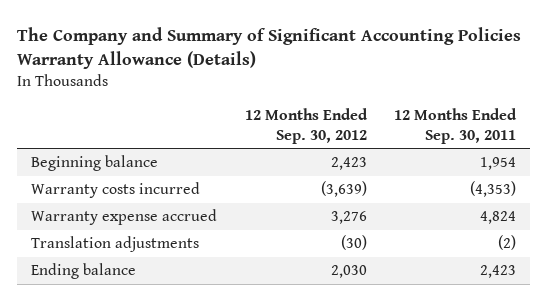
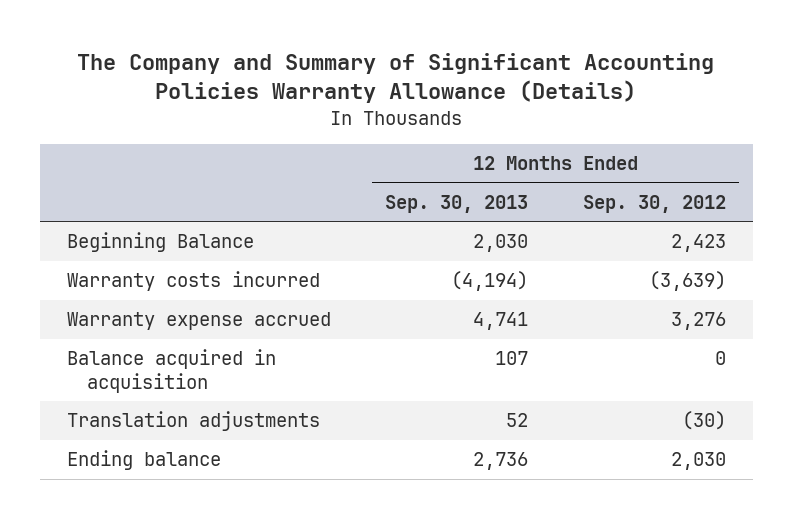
[394,108,518,144] 12 Months Ended Sep. 30, 2011 -> none
none -> [385,194,529,213] Sep. 30, 2013
[31,155,159,172] Beginning balance -> [67,232,255,253] Beginning Balance
none -> [67,349,277,394] Balance acquired in acquisition

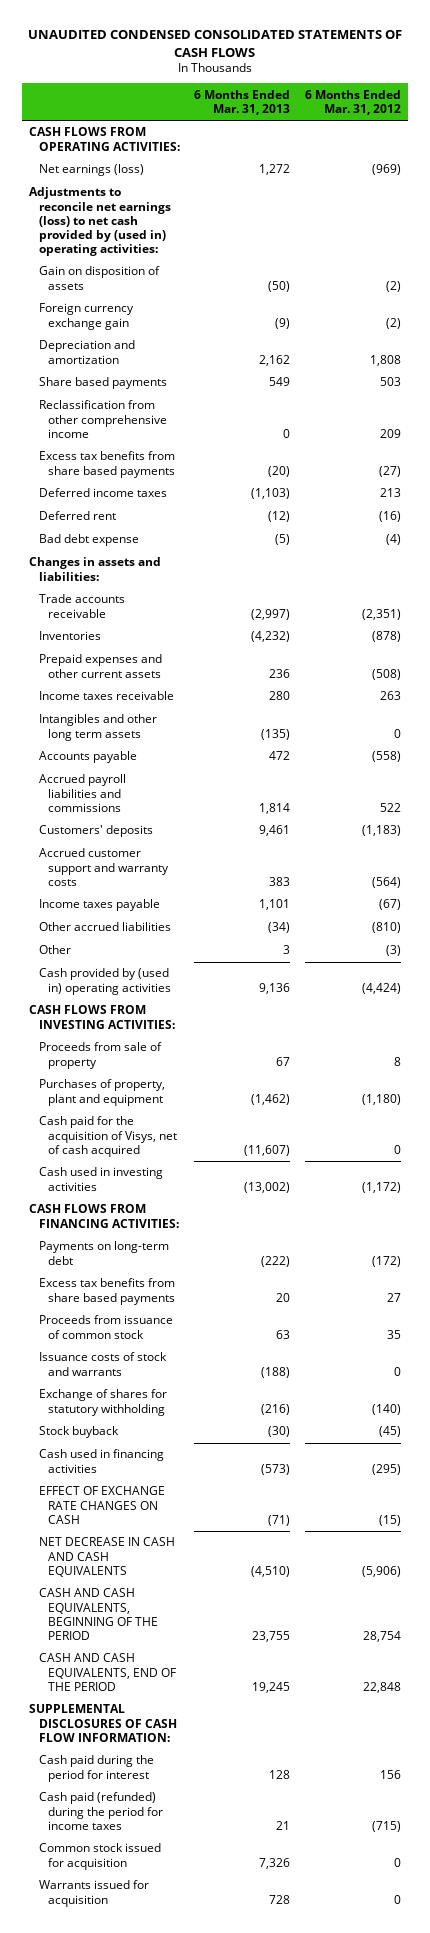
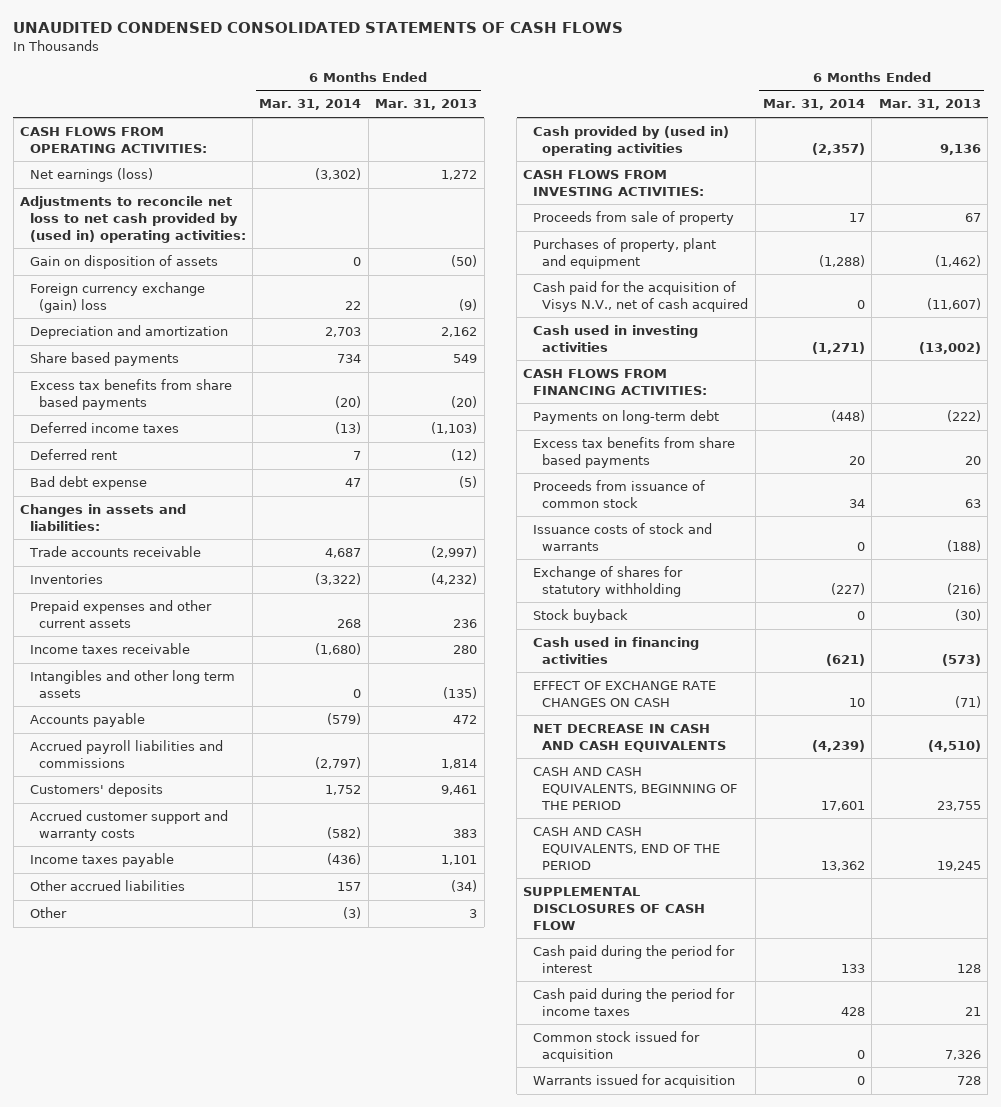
[304,89,401,115] 6 Months Ended Mar. 31, 2012 -> none
none -> [259,99,362,111] Mar. 31, 2014
[28,187,171,256] Adjustments to reconcile net earnings (loss) to net cash provided by (used in) operating activities: -> [20,196,246,243] Adjustments to reconcile net loss to net cash provided by (used in) operating activities:
[38,303,134,330] Foreign currency exchange gain -> [29,282,205,313] Foreign currency exchange (gain) loss
[38,400,168,438] Reclassification from other comprehensive income -> none
[38,1116,178,1157] Cash paid for the acquisition of Visys, net of cash acquired -> [532,281,749,312] Cash paid for the acquisition of Visys N.V., net of cash acquired
[28,1704,177,1742] SUPPLEMENTAL DISCLOSURES OF CASH FLOW INFORMATION: -> [523,887,705,930] SUPPLEMENTAL DISCLOSURES OF CASH FLOW
[38,1792,164,1830] Cash paid (refunded) during the period for income taxes -> [532,988,735,1016] Cash paid during the period for income taxes

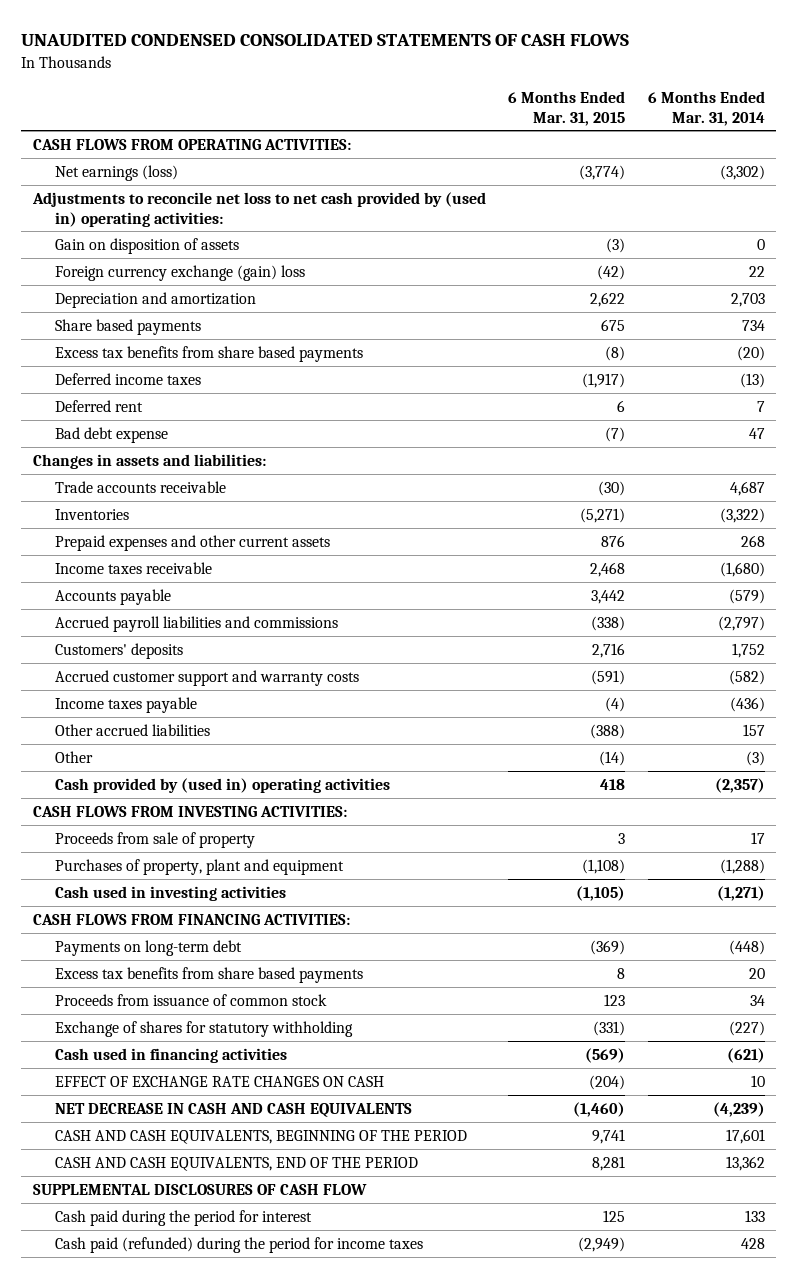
[375,99,478,111] Mar. 31, 2013 -> none
none -> [508,90,626,126] 6 Months Ended Mar. 31, 2015
[29,670,235,698] Intangibles and other long term assets -> none
[532,281,749,312] Cash paid for the acquisition of Visys N.V., net of cash acquired -> none
[532,523,712,551] Issuance costs of stock and warrants -> none
[532,609,628,624] Stock buyback -> none
[532,1031,700,1062] Common stock issued for acquisition -> none
[532,1074,735,1089] Warrants issued for acquisition -> none
[532,988,735,1016] Cash paid during the period for income taxes -> [55,1236,424,1253] Cash paid (refunded) during the period for income taxes

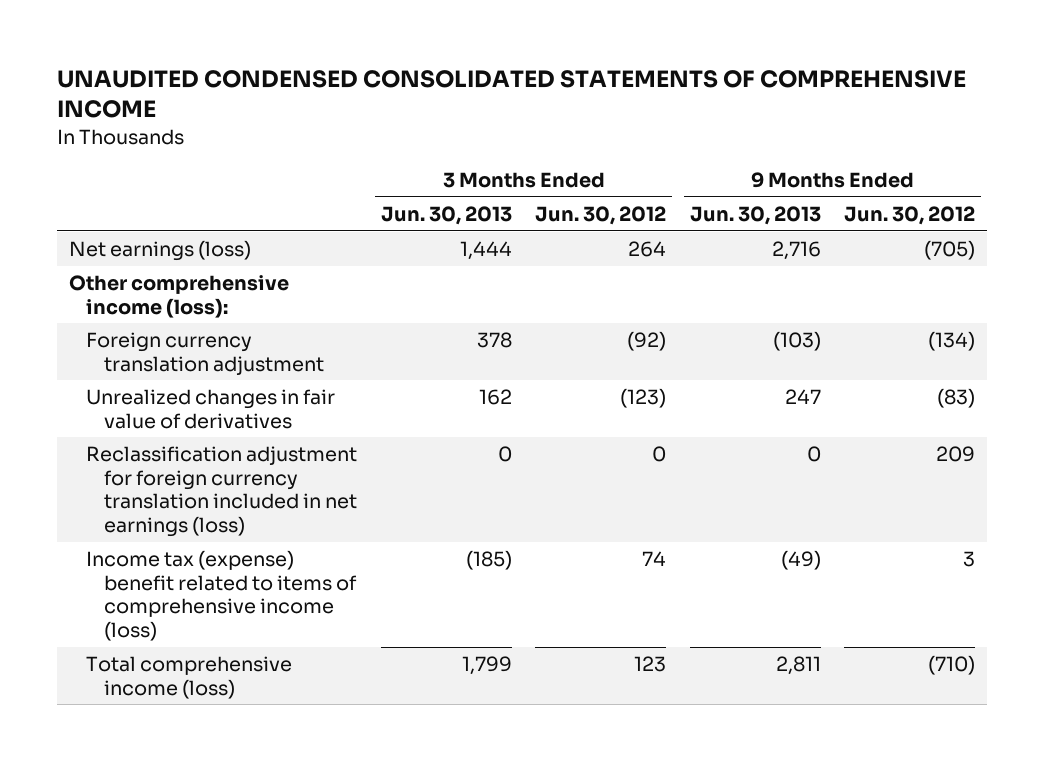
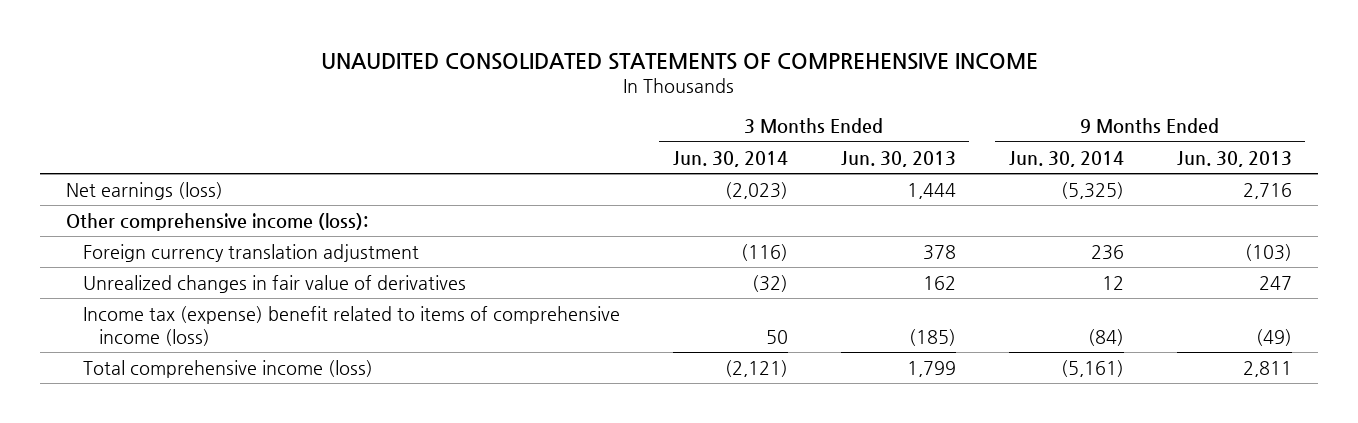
[56,70,966,119] UNAUDITED CONDENSED CONSOLIDATED STATEMENTS OF COMPREHENSIVE INCOME -> [320,52,1038,70] UNAUDITED CONSOLIDATED STATEMENTS OF COMPREHENSIVE INCOME
[535,205,667,225] Jun. 30, 2012 -> none
[844,205,976,225] Jun. 30, 2012 -> none
none -> [672,150,788,167] Jun. 30, 2014
none -> [1008,150,1124,167] Jun. 30, 2014
[86,446,358,538] Reclassification adjustment for foreign currency translation included in net earnings (loss) -> none

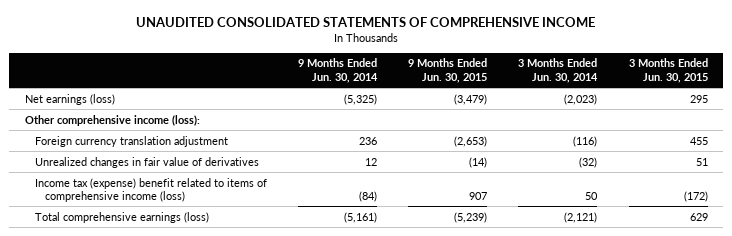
[840,150,956,167] Jun. 30, 2013 -> none
[1176,150,1292,167] Jun. 30, 2013 -> none
none -> [408,58,488,83] 9 Months Ended Jun. 30, 2015
none -> [628,58,708,83] 3 Months Ended Jun. 30, 2015
[82,360,373,379] Total comprehensive income (loss) -> [34,211,209,223] Total comprehensive earnings (loss)

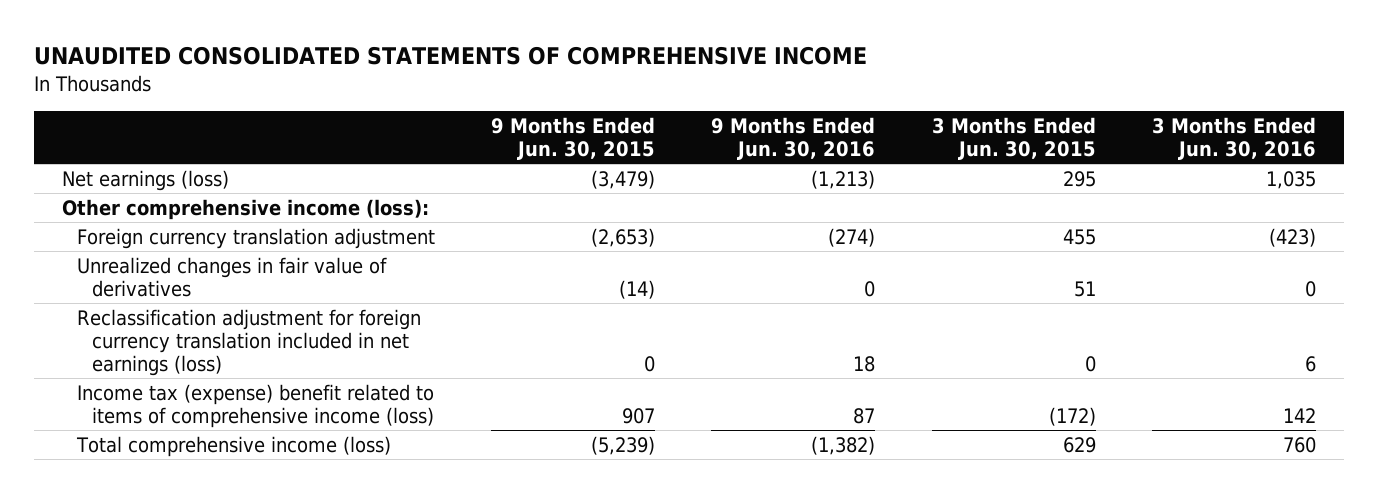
[297,58,378,83] 9 Months Ended Jun. 30, 2014 -> none
[518,58,599,83] 3 Months Ended Jun. 30, 2014 -> none
none -> [711,116,876,160] 9 Months Ended Jun. 30, 2016
none -> [1152,116,1317,160] 3 Months Ended Jun. 30, 2016
none -> [76,308,421,377] Reclassification adjustment for foreign currency translation included in net earnings (loss)
[34,211,209,223] Total comprehensive earnings (loss) -> [75,435,391,457] Total comprehensive income (loss)

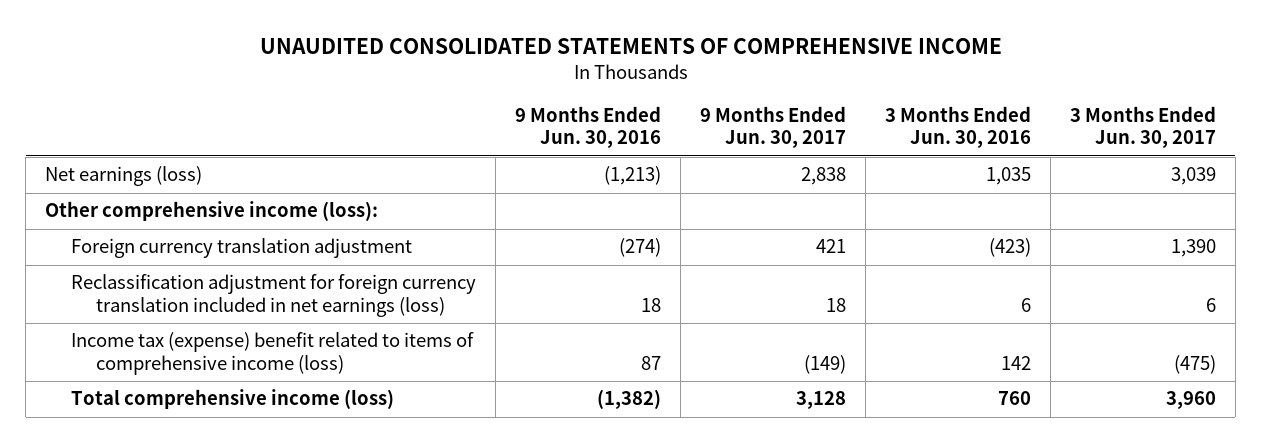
[491,116,656,160] 9 Months Ended Jun. 30, 2015 -> none
[931,116,1096,160] 3 Months Ended Jun. 30, 2015 -> none
none -> [699,105,846,149] 9 Months Ended Jun. 30, 2017
none -> [1069,105,1216,149] 3 Months Ended Jun. 30, 2017
[76,256,387,297] Unrealized changes in fair value of derivatives -> none

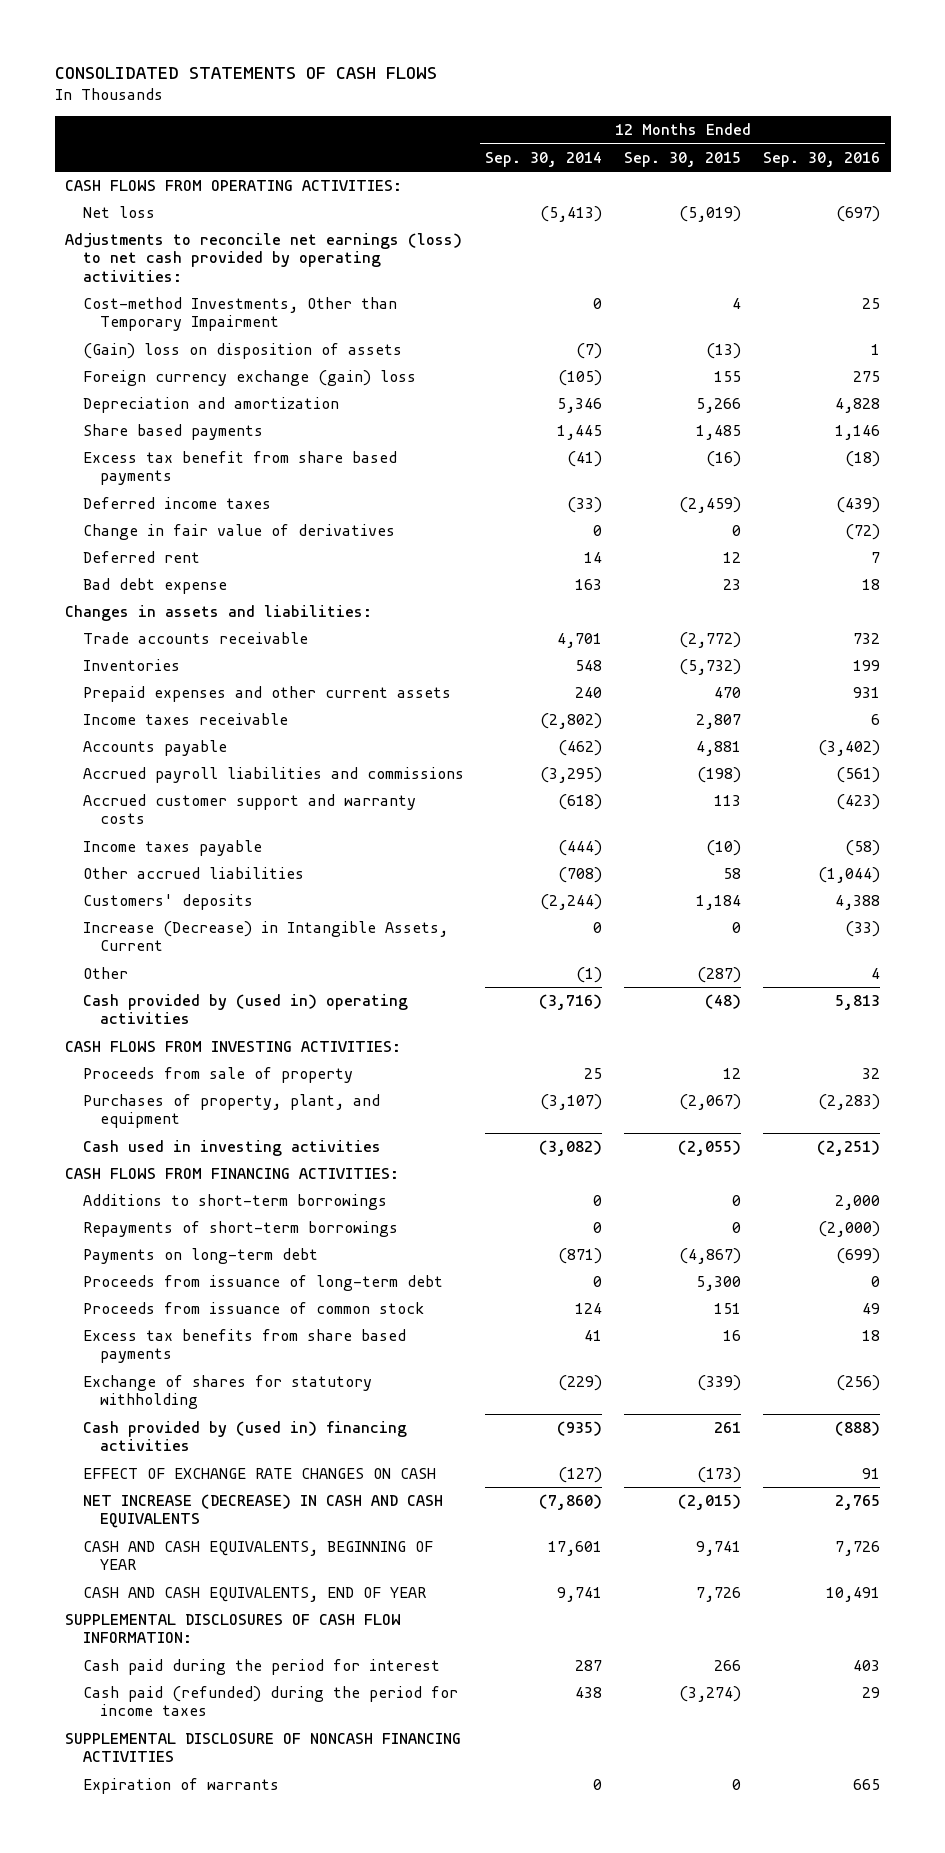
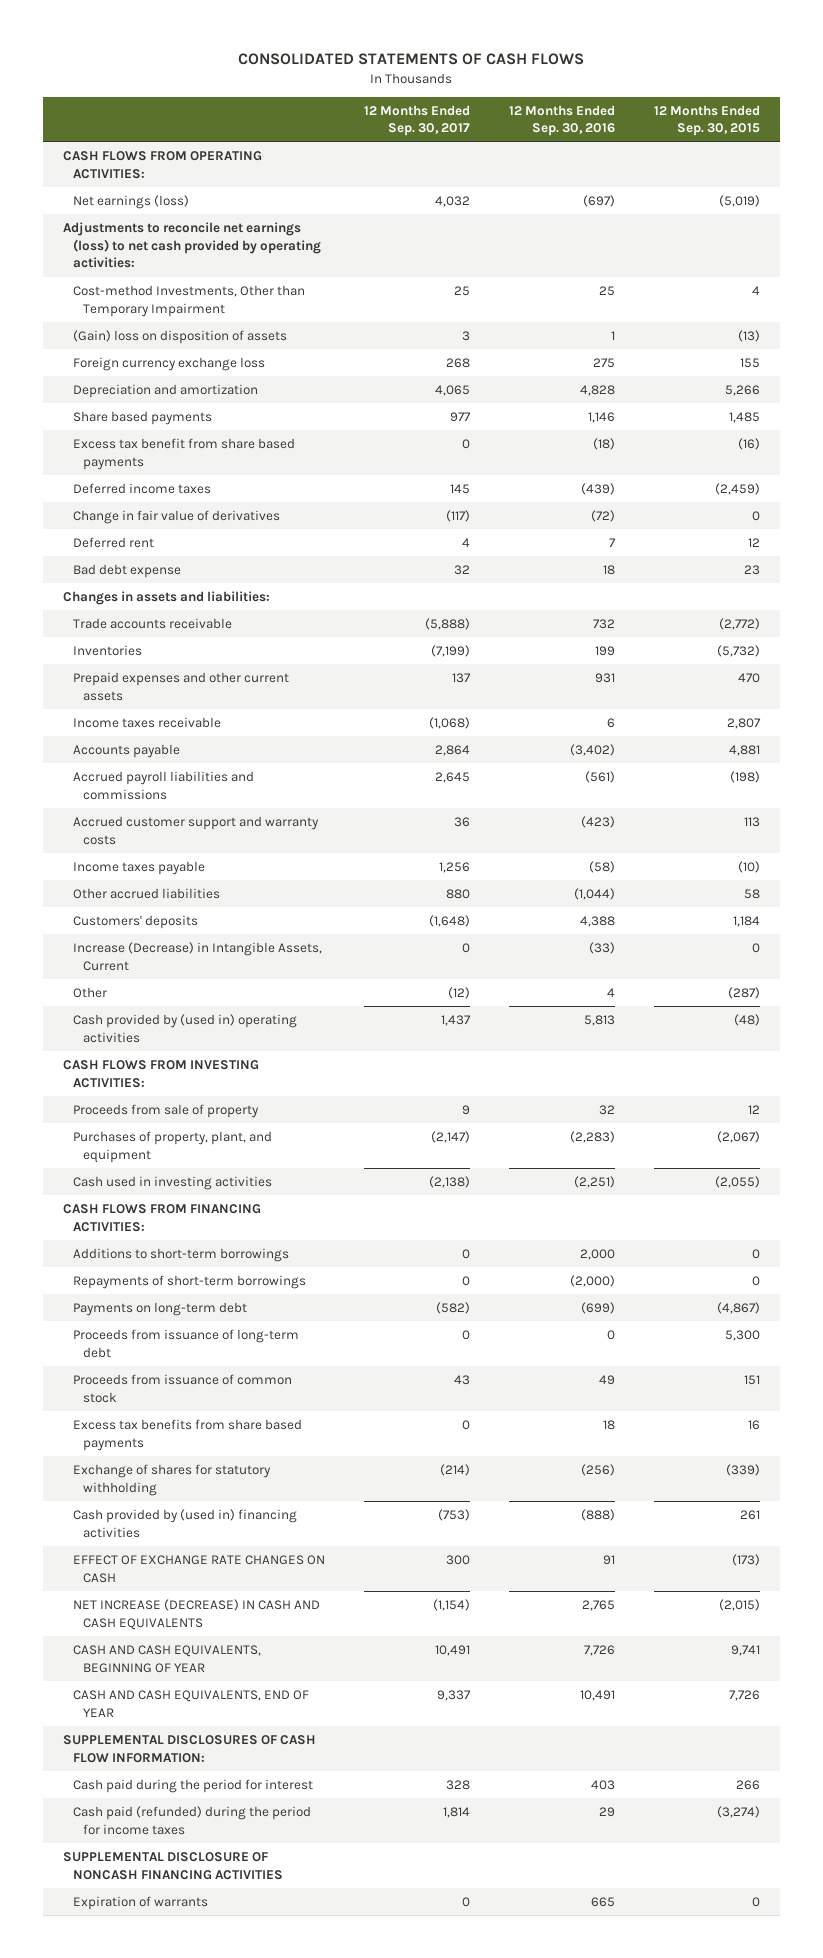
[485,151,603,167] Sep. 30, 2014 -> none
none -> [363,104,470,137] 12 Months Ended Sep. 30, 2017
[82,206,155,219] Net loss -> [72,194,189,209] Net earnings (loss)
[82,370,416,387] Foreign currency exchange (gain) loss -> [72,356,265,371] Foreign currency exchange loss

